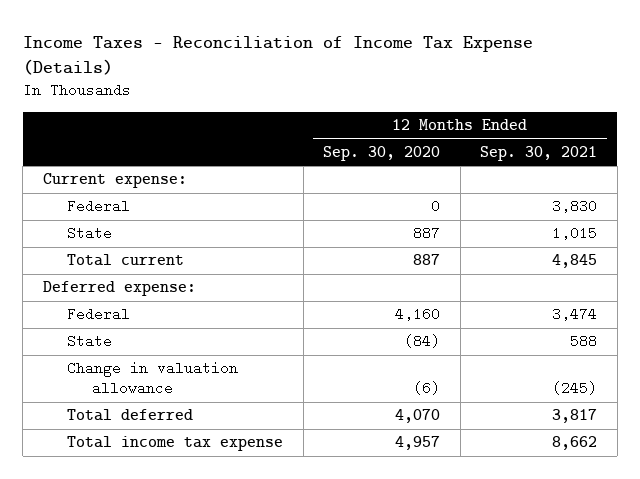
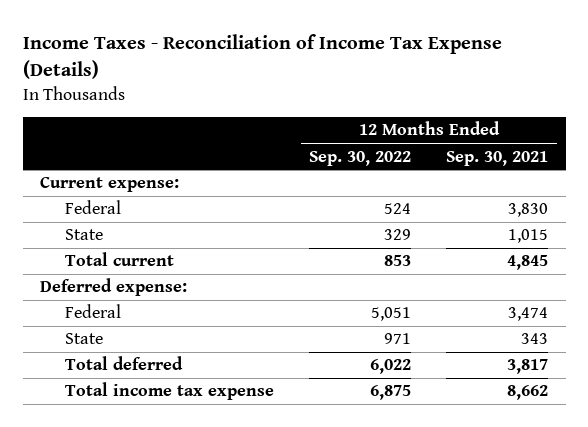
[323,145,441,161] Sep. 30, 2020 -> none
none -> [309,150,412,166] Sep. 30, 2022
[67,361,239,396] Change in valuation allowance -> none
[570,334,598,349] 588 -> [521,333,549,345] 343

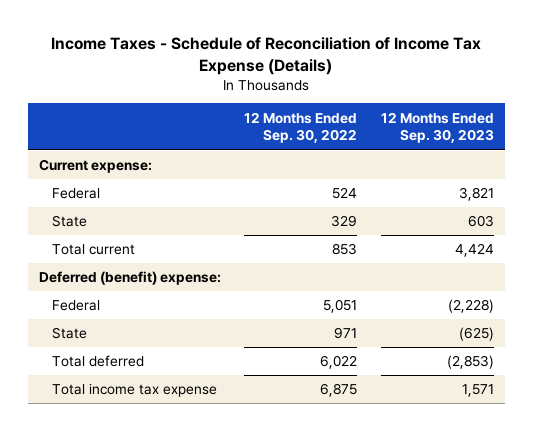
[22,34,502,80] Income Taxes - Reconciliation of Income Tax Expense (Details) -> [51,37,482,75] Income Taxes - Schedule of Reconciliation of Income Tax Expense (Details)
[446,150,549,166] Sep. 30, 2021 -> none
none -> [380,111,494,144] 12 Months Ended Sep. 30, 2023
[40,278,188,297] Deferred expense: -> [39,271,222,286] Deferred (benefit) expense:

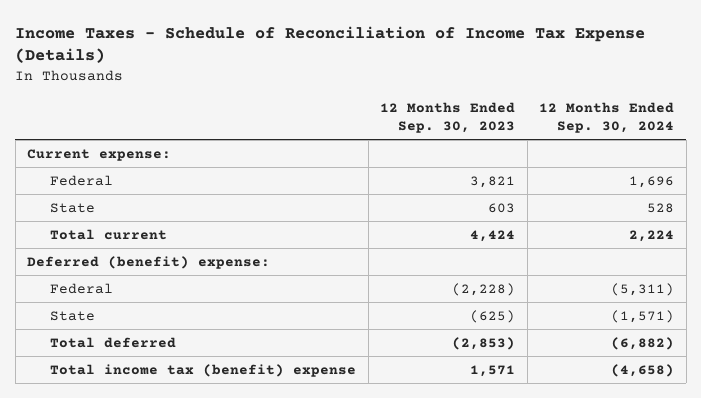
[244,111,358,144] 12 Months Ended Sep. 30, 2022 -> none
none -> [539,102,675,133] 12 Months Ended Sep. 30, 2024
[51,383,217,398] Total income tax expense -> [49,363,356,377] Total income tax (benefit) expense

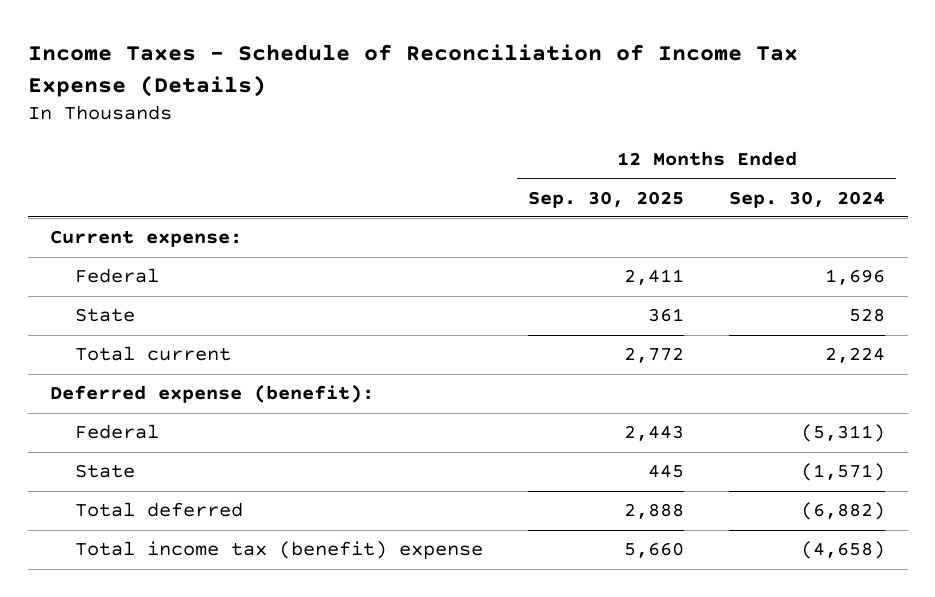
[380,102,516,133] 12 Months Ended Sep. 30, 2023 -> none
none -> [528,190,685,208] Sep. 30, 2025
[27,255,271,269] Deferred (benefit) expense: -> [50,385,375,404] Deferred expense (benefit):

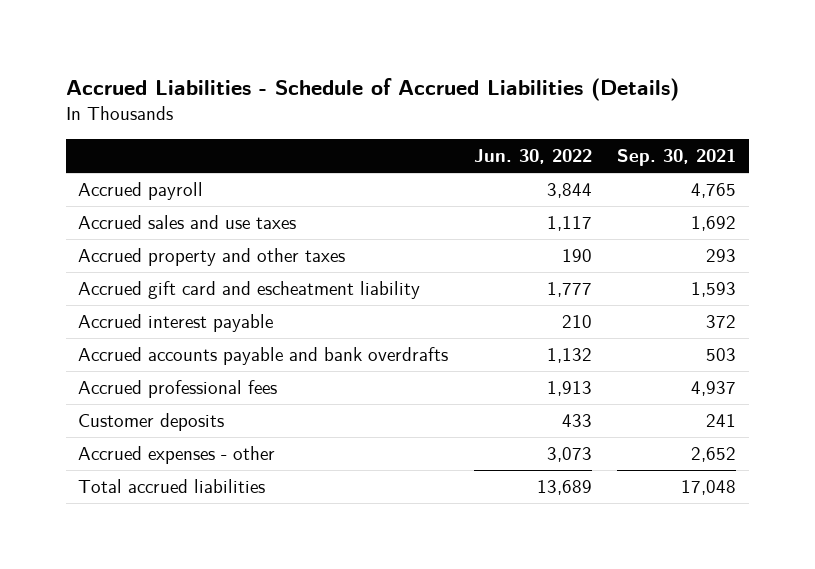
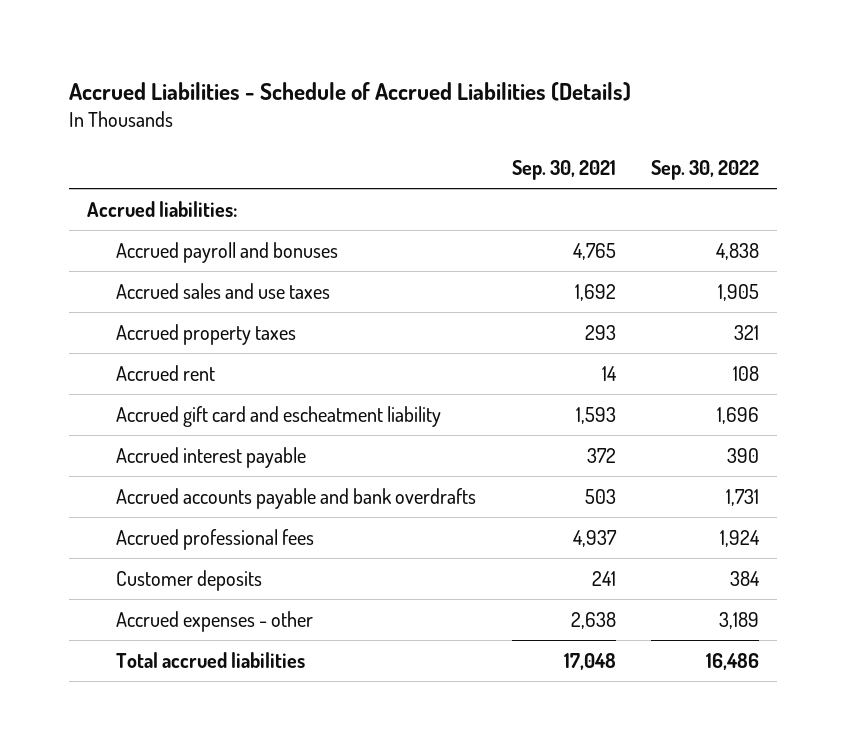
[473,149,592,165] Jun. 30, 2022 -> none
none -> [651,160,760,181] Sep. 30, 2022
none -> [86,200,237,217] Accrued liabilities:
[78,182,204,201] Accrued payroll -> [115,241,338,263] Accrued payroll and bonuses
[78,248,346,267] Accrued property and other taxes -> [115,323,296,345] Accrued property taxes
none -> [115,364,215,381] Accrued rent
[691,447,737,463] 2,652 -> [570,611,616,629] 2,638

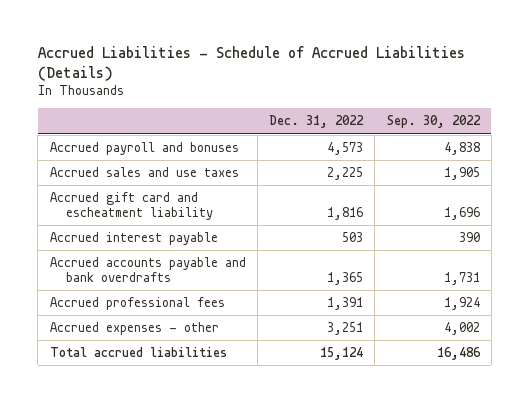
[511,160,616,181] Sep. 30, 2021 -> none
none -> [269,115,365,129] Dec. 31, 2022
[86,200,237,217] Accrued liabilities: -> none
[115,323,296,345] Accrued property taxes -> none
[115,364,215,381] Accrued rent -> none
[115,569,262,591] Customer deposits -> none
[719,611,760,629] 3,189 -> [443,322,480,336] 4,002

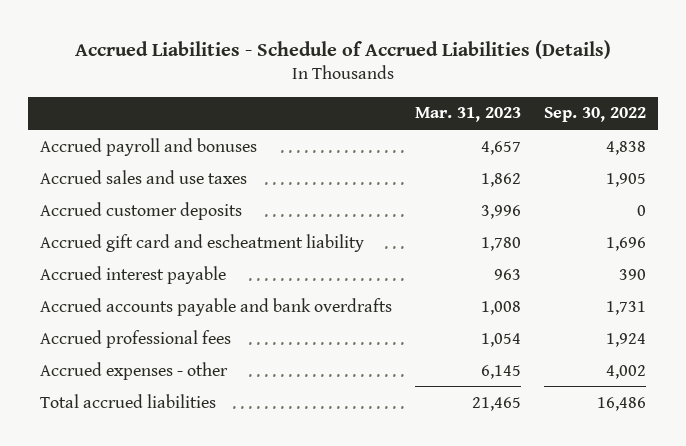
[269,115,365,129] Dec. 31, 2022 -> none
none -> [415,107,522,123] Mar. 31, 2023
none -> [39,201,242,220] Accrued customer deposits

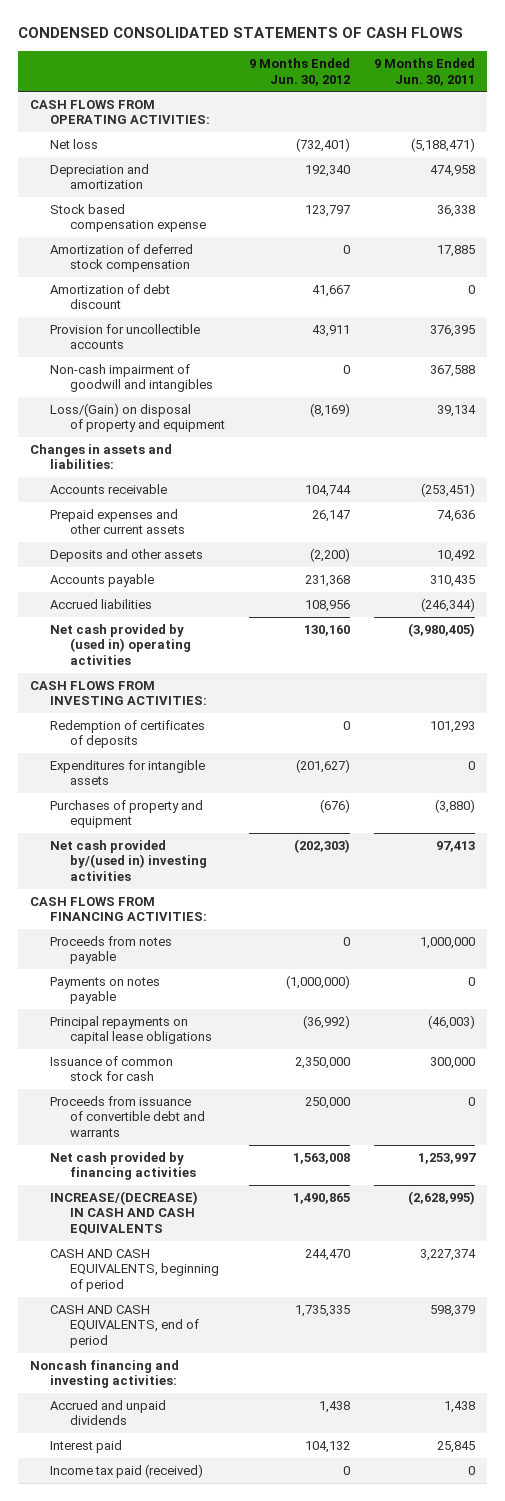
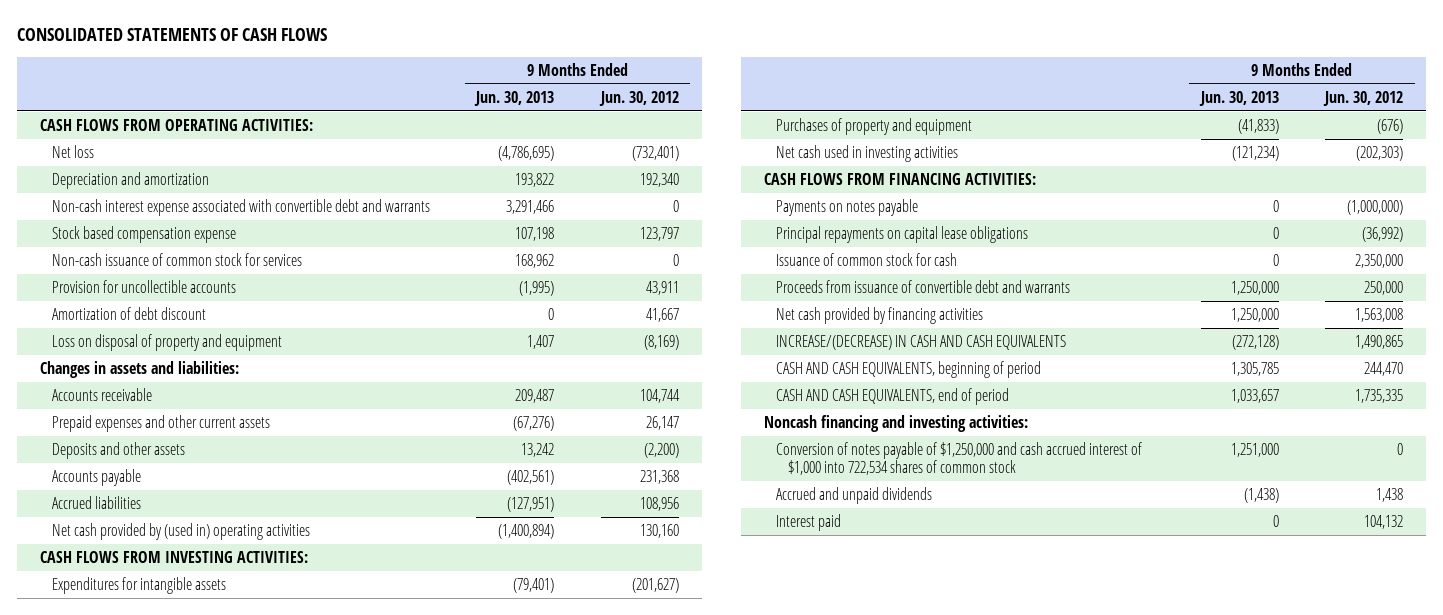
[18,27,464,39] CONDENSED CONSOLIDATED STATEMENTS OF CASH FLOWS -> [16,28,327,42] CONSOLIDATED STATEMENTS OF CASH FLOWS
[374,58,476,86] 9 Months Ended Jun. 30, 2011 -> none
none -> [474,90,555,106] Jun. 30, 2013
none -> [51,199,430,217] Non-cash interest expense associated with convertible debt and warrants
[50,243,194,273] Amortization of deferred stock compensation -> none
none -> [51,253,302,267] Non-cash issuance of common stock for services
[50,363,214,393] Non-cash impairment of goodwill and intangibles -> none
[50,283,171,310] Amortization of debt discount -> [51,307,206,321] Amortization of debt discount
[50,402,226,433] Loss/(Gain) on disposal of property and equipment -> [51,334,282,352] Loss on disposal of property and equipment
[50,719,206,749] Redemption of certificates of deposits -> none
[50,839,208,882] Net cash provided by/(used in) investing activities -> [776,145,959,163] Net cash used in investing activities
[50,935,173,965] Proceeds from notes payable -> none
none -> [776,442,1143,476] Conversion of notes payable of $1,250,000 and cash accrued interest of $1,000 into 722,534 shares of common stock
[50,1463,204,1478] Income tax paid (received) -> none

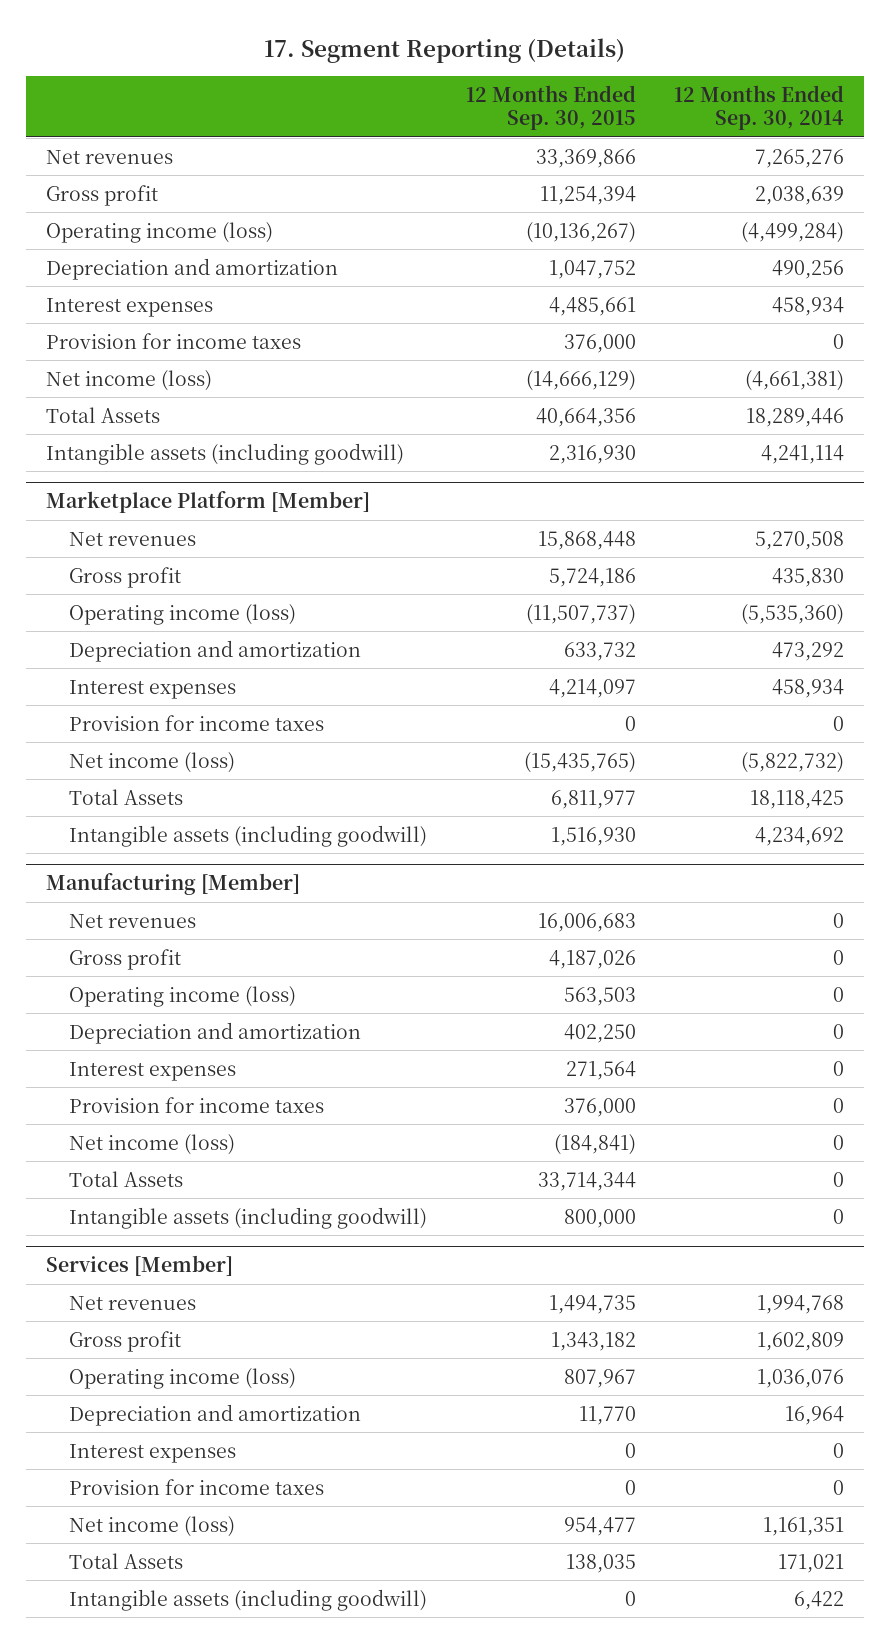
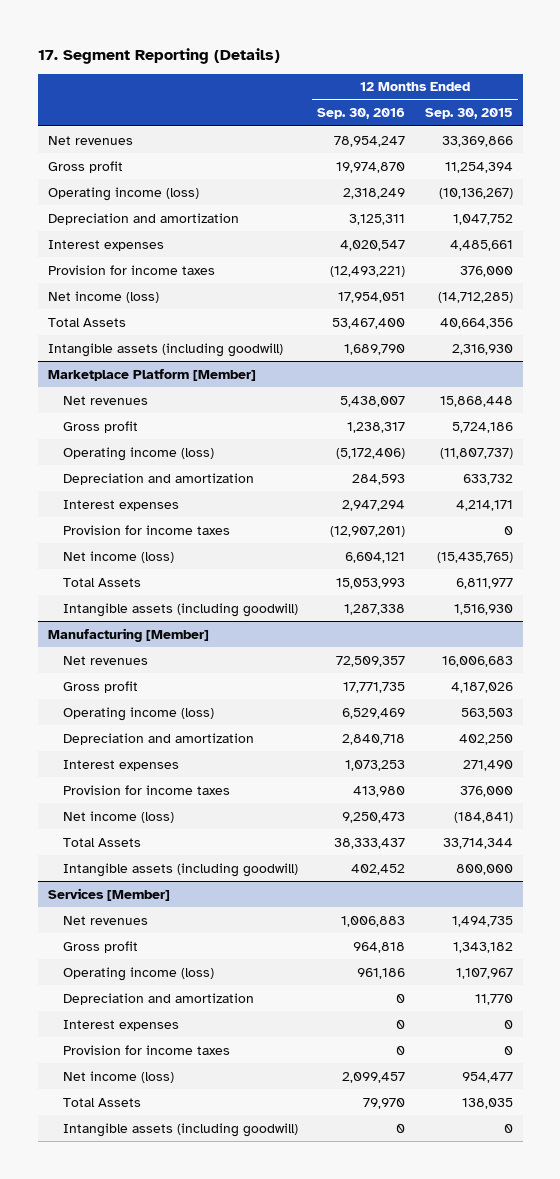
[674,85,845,131] 12 Months Ended Sep. 30, 2014 -> none
none -> [317,108,406,120] Sep. 30, 2016
[525,369,636,391] (14,666,129) -> [437,291,513,303] (14,712,285)
[525,603,636,625] (11,507,737) -> [439,447,513,459] (11,807,737)
[548,678,636,698] 4,214,097 -> [455,499,513,511] 4,214,171
[565,1060,636,1080] 271,564 -> [462,759,513,771] 271,490
[563,1368,636,1388] 807,967 -> [455,967,513,979] 1,107,967

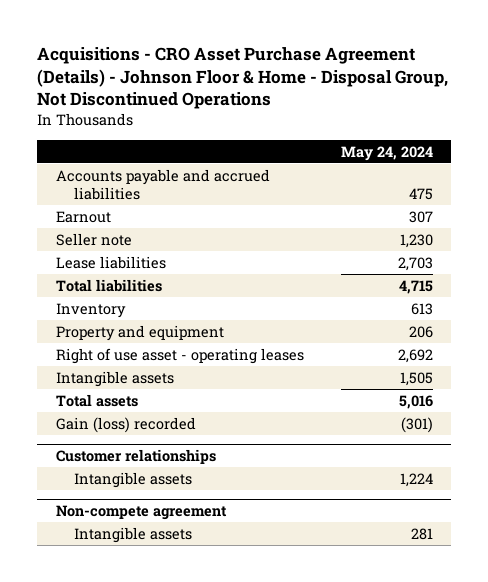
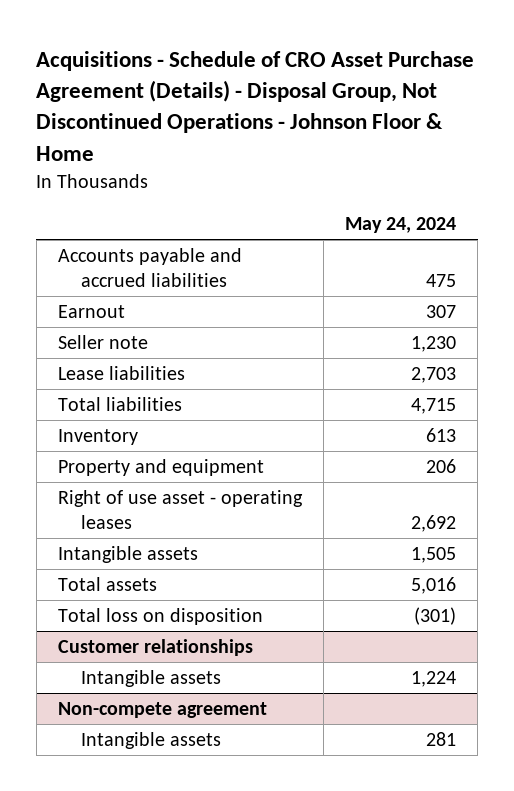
[36,46,448,110] Acquisitions - CRO Asset Purchase Agreement (Details) - Johnson Floor & Home - Disposal Group, Not Discontinued Operations -> [36,51,475,161] Acquisitions - Schedule of CRO Asset Purchase Agreement (Details) - Disposal Group, Not Discontinued Operations - Johnson Floor & Home
[55,416,196,433] Gain (loss) recorded -> [57,608,263,626] Total loss on disposition

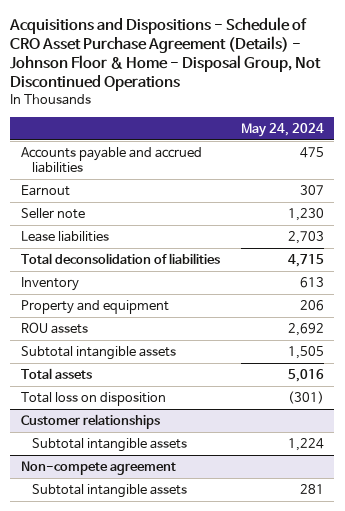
[36,51,475,161] Acquisitions - Schedule of CRO Asset Purchase Agreement (Details) - Disposal Group, Not Discontinued Operations - Johnson Floor & Home -> [9,16,322,92] Acquisitions and Dispositions - Schedule of CRO Asset Purchase Agreement (Details) - Johnson Floor & Home - Disposal Group, Not Discontinued Operations
[57,397,182,412] Total liabilities -> [20,253,220,265] Total deconsolidation of liabilities
[57,490,303,529] Right of use asset - operating leases -> [20,322,88,335] ROU assets
[57,546,198,564] Intangible assets -> [20,346,176,361] Subtotal intangible assets
[81,670,222,688] Intangible assets -> [31,438,187,453] Subtotal intangible assets
[81,732,222,750] Intangible assets -> [31,484,187,499] Subtotal intangible assets

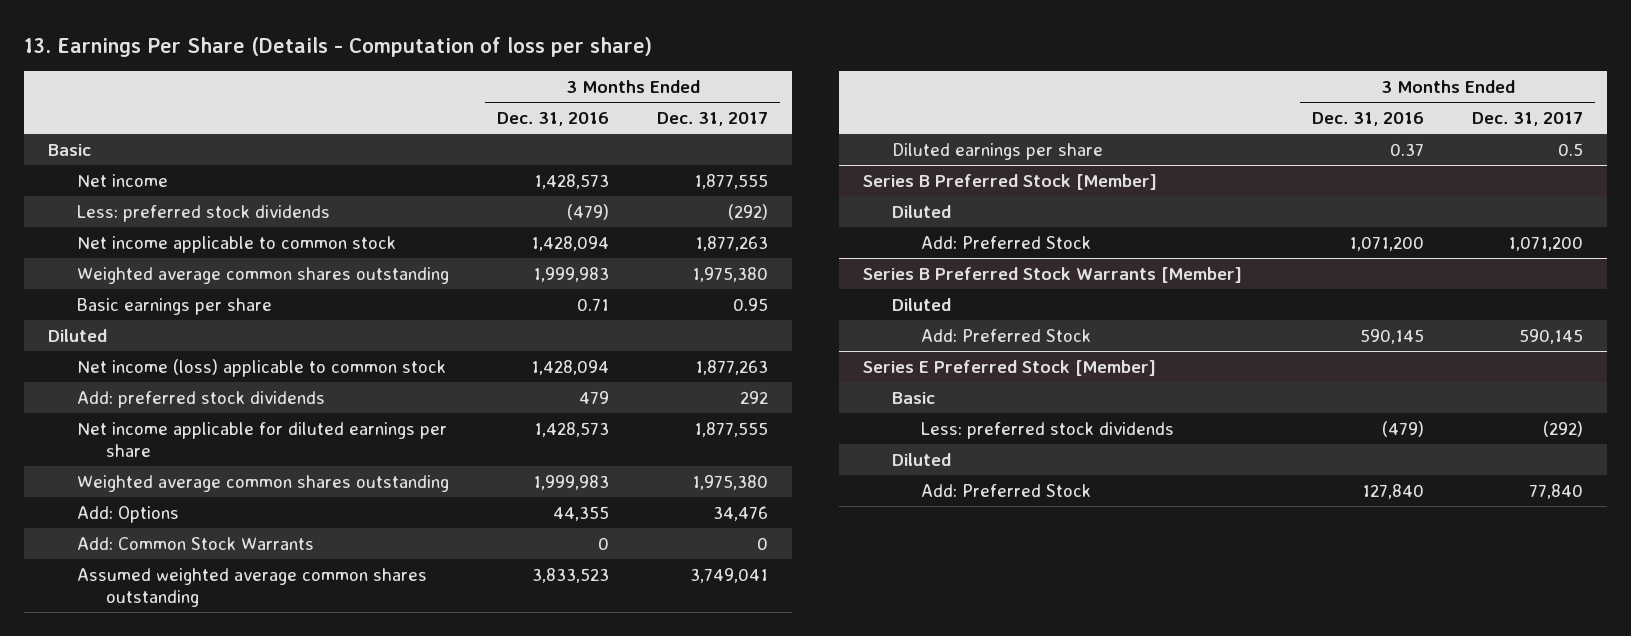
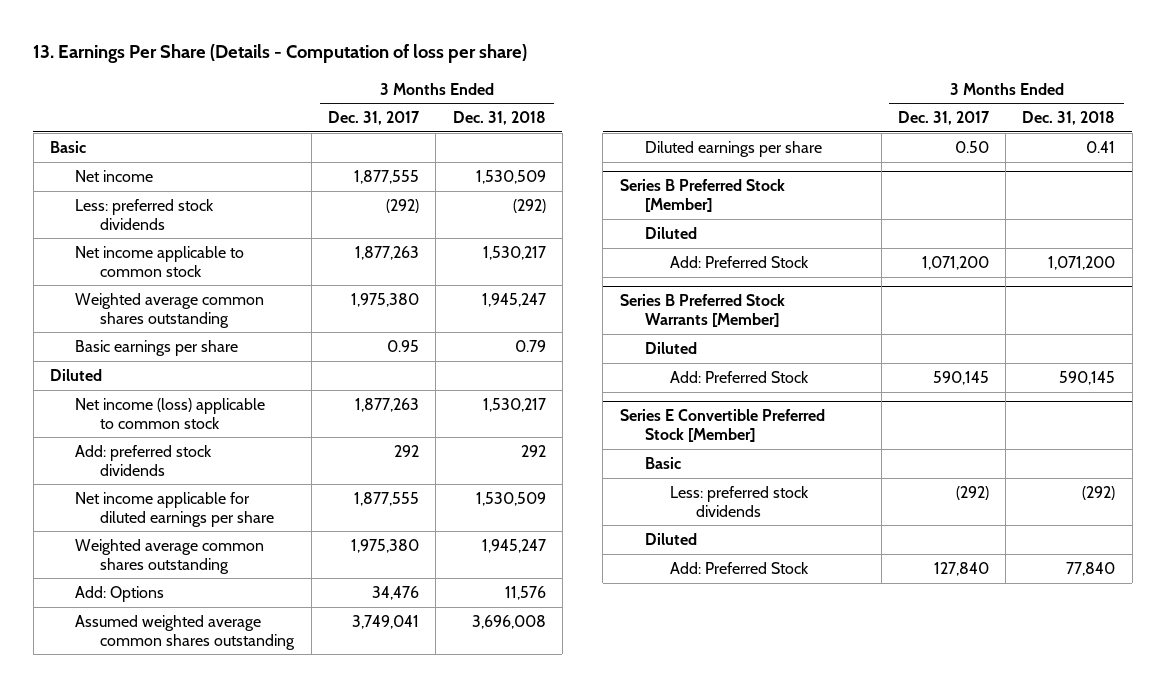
[497,112,610,127] Dec. 31, 2016 -> none
none -> [452,111,546,126] Dec. 31, 2018
[76,536,314,550] Add: Common Stock Warrants -> none
[1558,142,1584,156] 0.5 -> [954,140,989,153] 0.50
[862,359,1156,376] Series E Preferred Stock [Member] -> [619,409,825,443] Series E Convertible Preferred Stock [Member]
[1529,483,1584,499] 77,840 -> [933,561,989,576] 127,840

